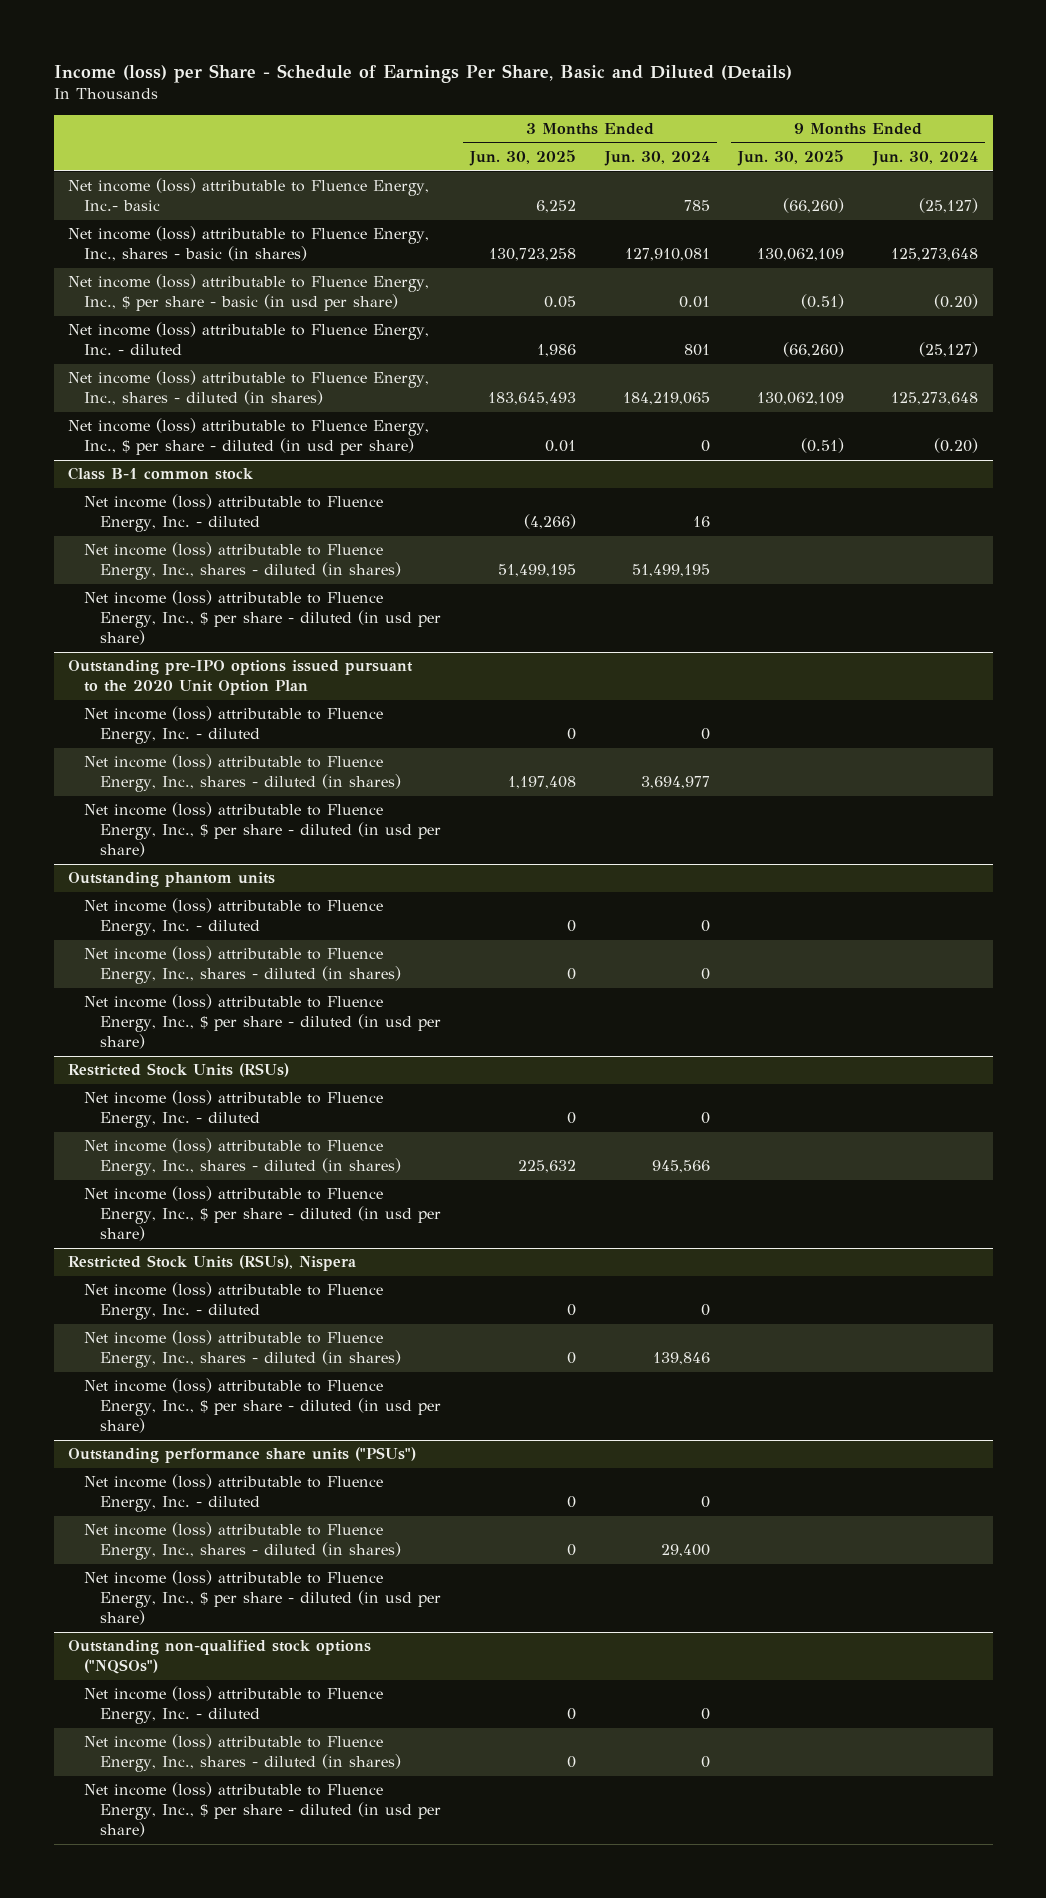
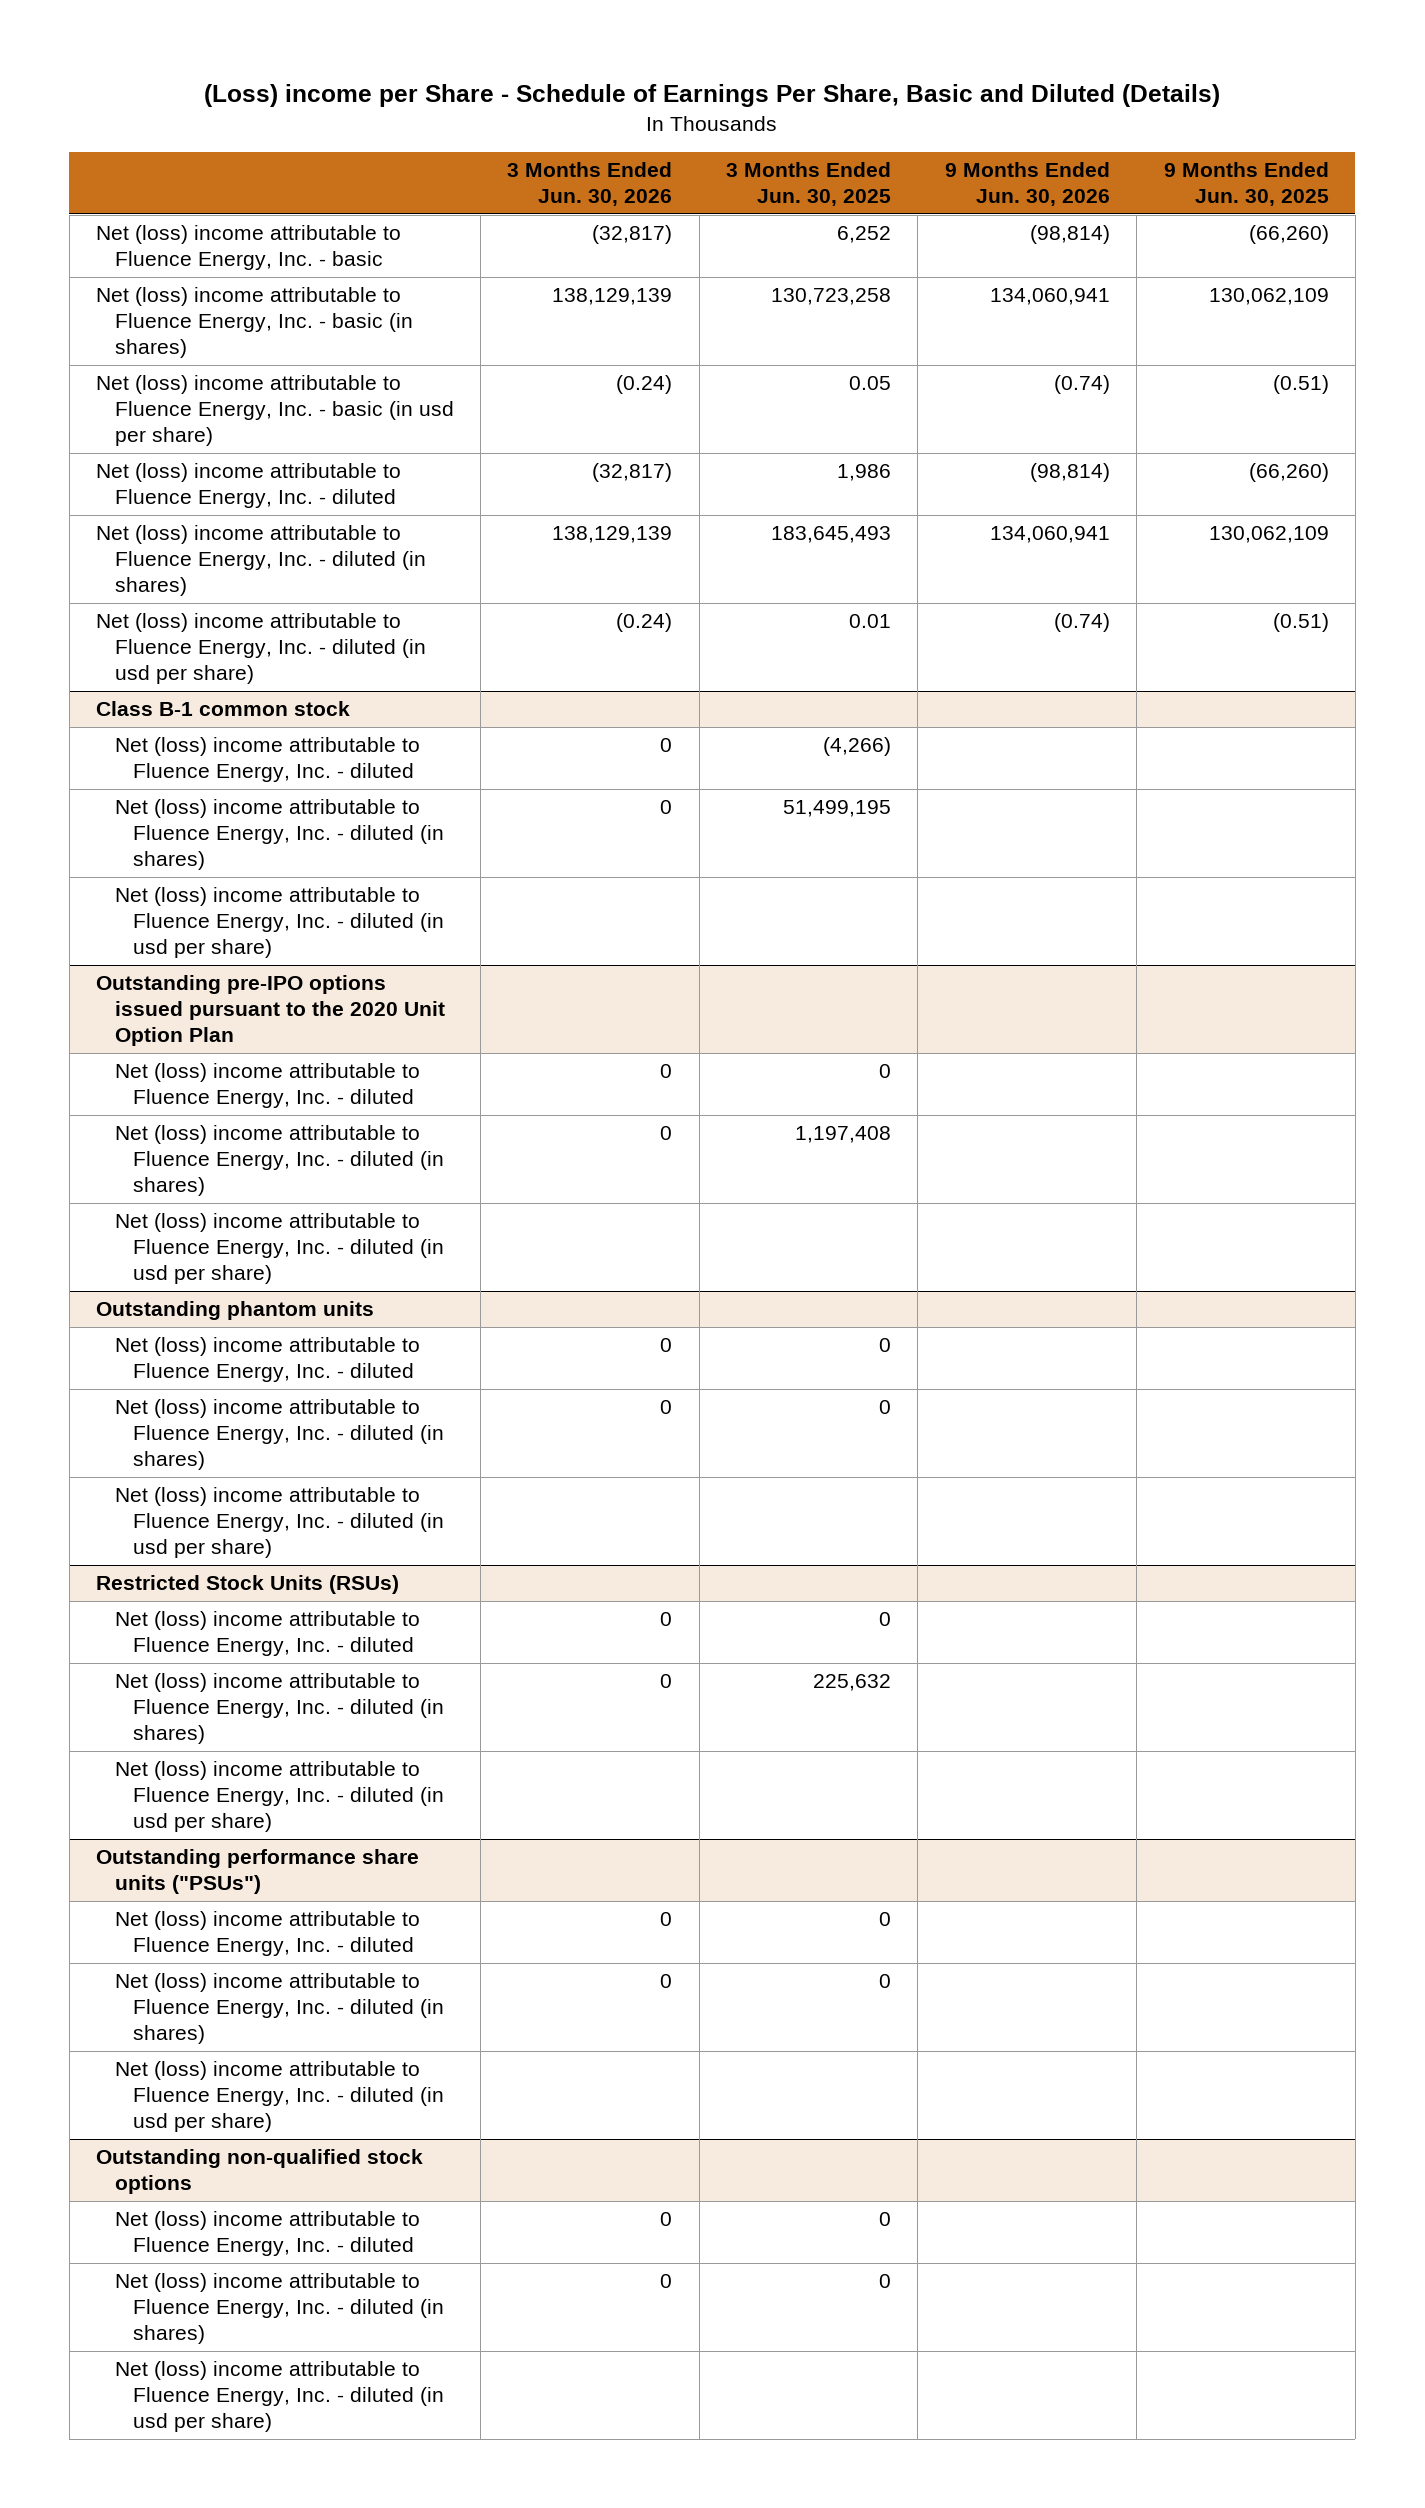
[53,64,792,84] Income (loss) per Share - Schedule of Earnings Per Share, Basic and Diluted (Details) -> [204,84,1221,108] (Loss) income per Share - Schedule of Earnings Per Share, Basic and Diluted (Details)
[603,151,710,167] Jun. 30, 2024 -> none
[872,151,979,167] Jun. 30, 2024 -> none
none -> [507,162,673,207] 3 Months Ended Jun. 30, 2026
none -> [944,162,1110,207] 9 Months Ended Jun. 30, 2026
[67,178,429,212] Net income (loss) attributable to Fluence Energy, Inc.- basic -> [96,225,402,271] Net (loss) income attributable to Fluence Energy, Inc. - basic
[67,226,429,262] Net income (loss) attributable to Fluence Energy, Inc., shares - basic (in shares) -> [96,287,413,359] Net (loss) income attributable to Fluence Energy, Inc. - basic (in shares)
[67,274,429,312] Net income (loss) attributable to Fluence Energy, Inc., $ per share - basic (in usd per share) -> [96,375,454,447] Net (loss) income attributable to Fluence Energy, Inc. - basic (in usd per share)
[67,322,429,356] Net income (loss) attributable to Fluence Energy, Inc. - diluted -> [96,463,402,509] Net (loss) income attributable to Fluence Energy, Inc. - diluted
[67,370,429,406] Net income (loss) attributable to Fluence Energy, Inc., shares - diluted (in shares) -> [96,525,426,597] Net (loss) income attributable to Fluence Energy, Inc. - diluted (in shares)
[67,418,429,456] Net income (loss) attributable to Fluence Energy, Inc., $ per share - diluted (in usd per share) -> [96,613,426,685] Net (loss) income attributable to Fluence Energy, Inc. - diluted (in usd per share)
[83,494,383,533] Net income (loss) attributable to Fluence Energy, Inc. - diluted -> [114,737,420,783] Net (loss) income attributable to Fluence Energy, Inc. - diluted
[83,542,401,581] Net income (loss) attributable to Fluence Energy, Inc., shares - diluted (in shares) -> [114,799,444,871] Net (loss) income attributable to Fluence Energy, Inc. - diluted (in shares)
[83,590,441,646] Net income (loss) attributable to Fluence Energy, Inc., $ per share - diluted (in usd per share) -> [114,887,444,959] Net (loss) income attributable to Fluence Energy, Inc. - diluted (in usd per share)
[83,706,383,745] Net income (loss) attributable to Fluence Energy, Inc. - diluted -> [114,1063,420,1109] Net (loss) income attributable to Fluence Energy, Inc. - diluted
[83,754,401,793] Net income (loss) attributable to Fluence Energy, Inc., shares - diluted (in shares) -> [114,1125,444,1197] Net (loss) income attributable to Fluence Energy, Inc. - diluted (in shares)
[83,802,441,858] Net income (loss) attributable to Fluence Energy, Inc., $ per share - diluted (in usd per share) -> [114,1213,444,1285] Net (loss) income attributable to Fluence Energy, Inc. - diluted (in usd per share)
[83,898,383,937] Net income (loss) attributable to Fluence Energy, Inc. - diluted -> [114,1337,420,1383] Net (loss) income attributable to Fluence Energy, Inc. - diluted
[83,946,401,985] Net income (loss) attributable to Fluence Energy, Inc., shares - diluted (in shares) -> [114,1399,444,1471] Net (loss) income attributable to Fluence Energy, Inc. - diluted (in shares)
[83,994,441,1050] Net income (loss) attributable to Fluence Energy, Inc., $ per share - diluted (in usd per share) -> [114,1487,444,1559] Net (loss) income attributable to Fluence Energy, Inc. - diluted (in usd per share)
[67,1255,356,1272] Restricted Stock Units (RSUs), Nispera -> none
[83,1282,383,1321] Net income (loss) attributable to Fluence Energy, Inc. - diluted -> none
[83,1330,401,1369] Net income (loss) attributable to Fluence Energy, Inc., shares - diluted (in shares) -> none
[83,1378,441,1434] Net income (loss) attributable to Fluence Energy, Inc., $ per share - diluted (in usd per share) -> none
[83,1090,383,1129] Net income (loss) attributable to Fluence Energy, Inc. - diluted -> [114,1611,420,1657] Net (loss) income attributable to Fluence Energy, Inc. - diluted
[83,1138,401,1177] Net income (loss) attributable to Fluence Energy, Inc., shares - diluted (in shares) -> [114,1673,444,1745] Net (loss) income attributable to Fluence Energy, Inc. - diluted (in shares)
[83,1186,441,1242] Net income (loss) attributable to Fluence Energy, Inc., $ per share - diluted (in usd per share) -> [114,1761,444,1833] Net (loss) income attributable to Fluence Energy, Inc. - diluted (in usd per share)
[83,1474,383,1513] Net income (loss) attributable to Fluence Energy, Inc. - diluted -> [114,1911,420,1957] Net (loss) income attributable to Fluence Energy, Inc. - diluted
[83,1522,401,1561] Net income (loss) attributable to Fluence Energy, Inc., shares - diluted (in shares) -> [114,1973,444,2045] Net (loss) income attributable to Fluence Energy, Inc. - diluted (in shares)
[83,1570,441,1626] Net income (loss) attributable to Fluence Energy, Inc., $ per share - diluted (in usd per share) -> [114,2061,444,2133] Net (loss) income attributable to Fluence Energy, Inc. - diluted (in usd per share)
[67,1640,371,1675] Outstanding non-qualified stock options ("NQSOs") -> [96,2149,424,2195] Outstanding non-qualified stock options
[83,1686,383,1725] Net income (loss) attributable to Fluence Energy, Inc. - diluted -> [114,2211,420,2257] Net (loss) income attributable to Fluence Energy, Inc. - diluted
[83,1734,401,1773] Net income (loss) attributable to Fluence Energy, Inc., shares - diluted (in shares) -> [114,2273,444,2345] Net (loss) income attributable to Fluence Energy, Inc. - diluted (in shares)
[83,1782,441,1838] Net income (loss) attributable to Fluence Energy, Inc., $ per share - diluted (in usd per share) -> [114,2361,444,2433] Net (loss) income attributable to Fluence Energy, Inc. - diluted (in usd per share)

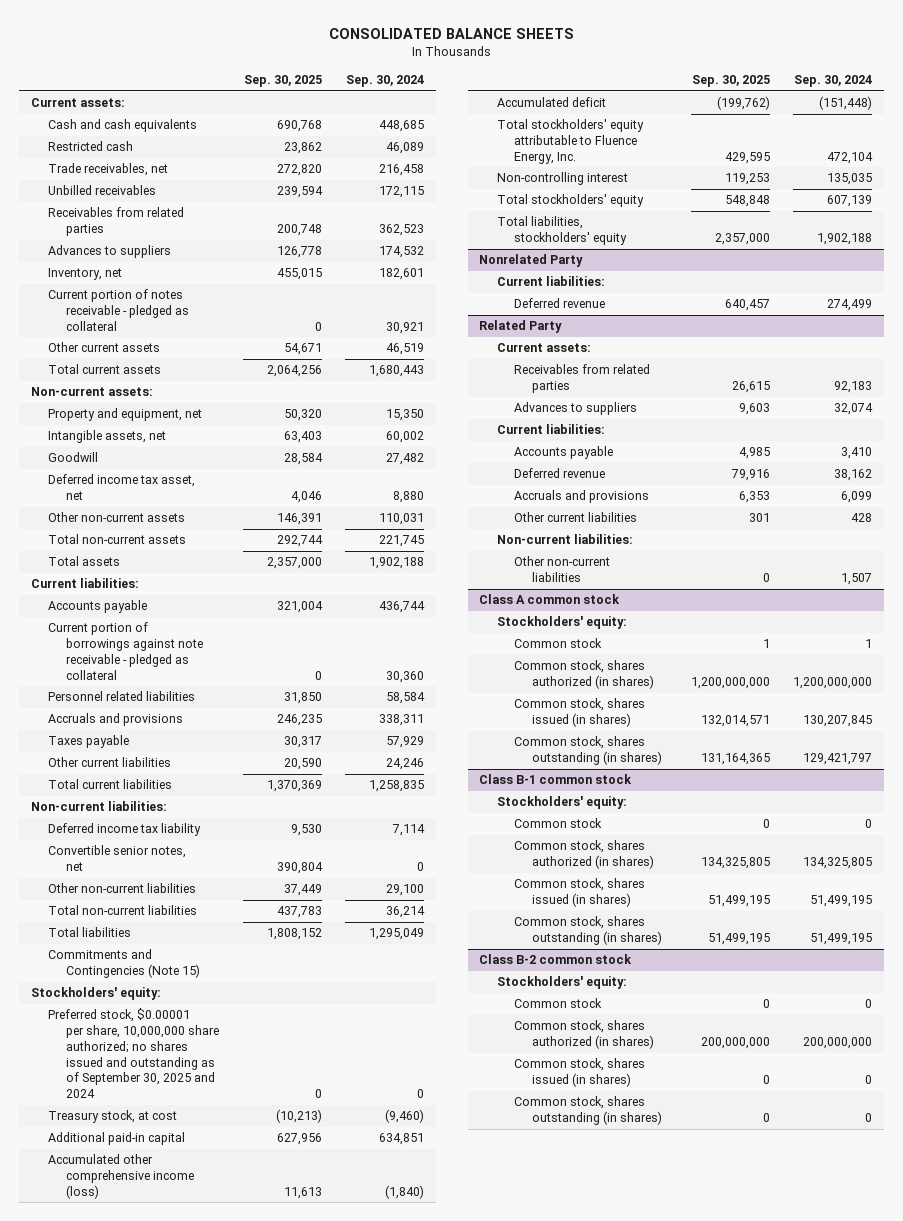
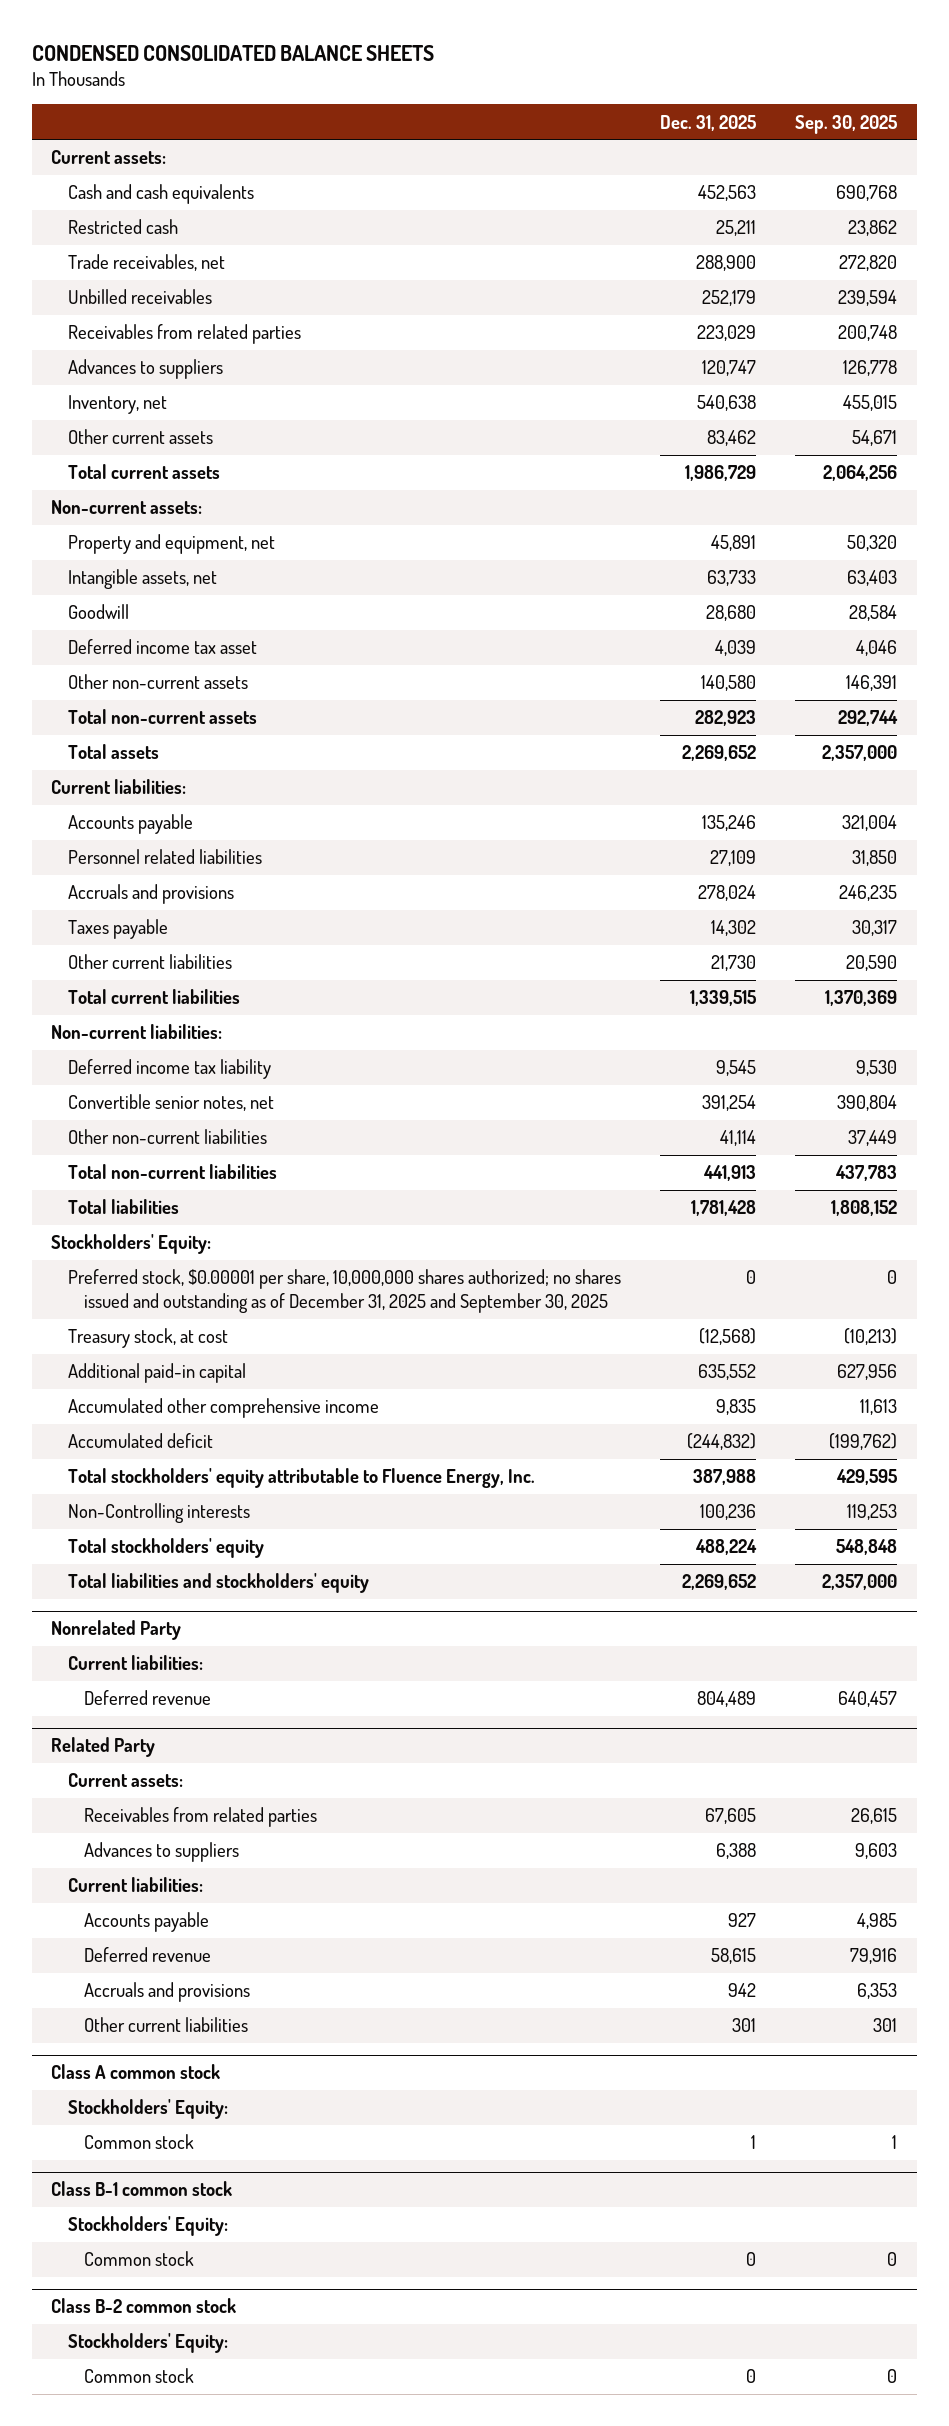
[328,27,574,39] CONSOLIDATED BALANCE SHEETS -> [31,44,434,61] CONDENSED CONSOLIDATED BALANCE SHEETS
[345,75,424,88] Sep. 30, 2024 -> none
none -> [660,114,757,131] Dec. 31, 2025
[48,289,190,331] Current portion of notes receivable - pledged as collateral -> none
[48,474,196,501] Deferred income tax asset, net -> [67,639,257,655] Deferred income tax asset
[48,622,204,680] Current portion of borrowings against note receivable - pledged as collateral -> none
[48,949,201,979] Commitments and Contingencies (Note 15) -> none
[30,987,161,1001] Stockholders' equity: -> [51,1234,212,1255] Stockholders' Equity:
[48,1008,220,1099] Preferred stock, $0.00001 per share, 10,000,000 share authorized; no shares issued and outstanding as of September 30, 2025 and 2024 -> [67,1269,621,1314] Preferred stock, $0.00001 per share, 10,000,000 shares authorized; no shares issued and outstanding as of December 31, 2025 and September 30, 2025
[48,1154,195,1199] Accumulated other comprehensive income (loss) -> [67,1398,379,1419] Accumulated other comprehensive income
[496,172,628,186] Non-controlling interest -> [67,1503,250,1524] Non-Controlling interests
[496,216,628,246] Total liabilities, stockholders' equity -> [67,1573,369,1594] Total liabilities and stockholders' equity
[496,534,633,545] Non-current liabilities: -> none
[514,556,611,583] Other non-current liabilities -> none
[496,616,627,630] Stockholders' equity: -> [67,2099,228,2120] Stockholders' Equity:
[514,660,655,690] Common stock, shares authorized (in shares) -> none
[514,698,646,728] Common stock, shares issued (in shares) -> none
[514,736,663,766] Common stock, shares outstanding (in shares) -> none
[496,796,627,810] Stockholders' equity: -> [67,2216,228,2237] Stockholders' Equity:
[514,840,655,870] Common stock, shares authorized (in shares) -> none
[514,878,646,908] Common stock, shares issued (in shares) -> none
[514,916,663,946] Common stock, shares outstanding (in shares) -> none
[496,976,627,990] Stockholders' equity: -> [67,2333,228,2354] Stockholders' Equity:
[514,1020,655,1050] Common stock, shares authorized (in shares) -> none
[514,1058,646,1088] Common stock, shares issued (in shares) -> none
[514,1096,663,1126] Common stock, shares outstanding (in shares) -> none

